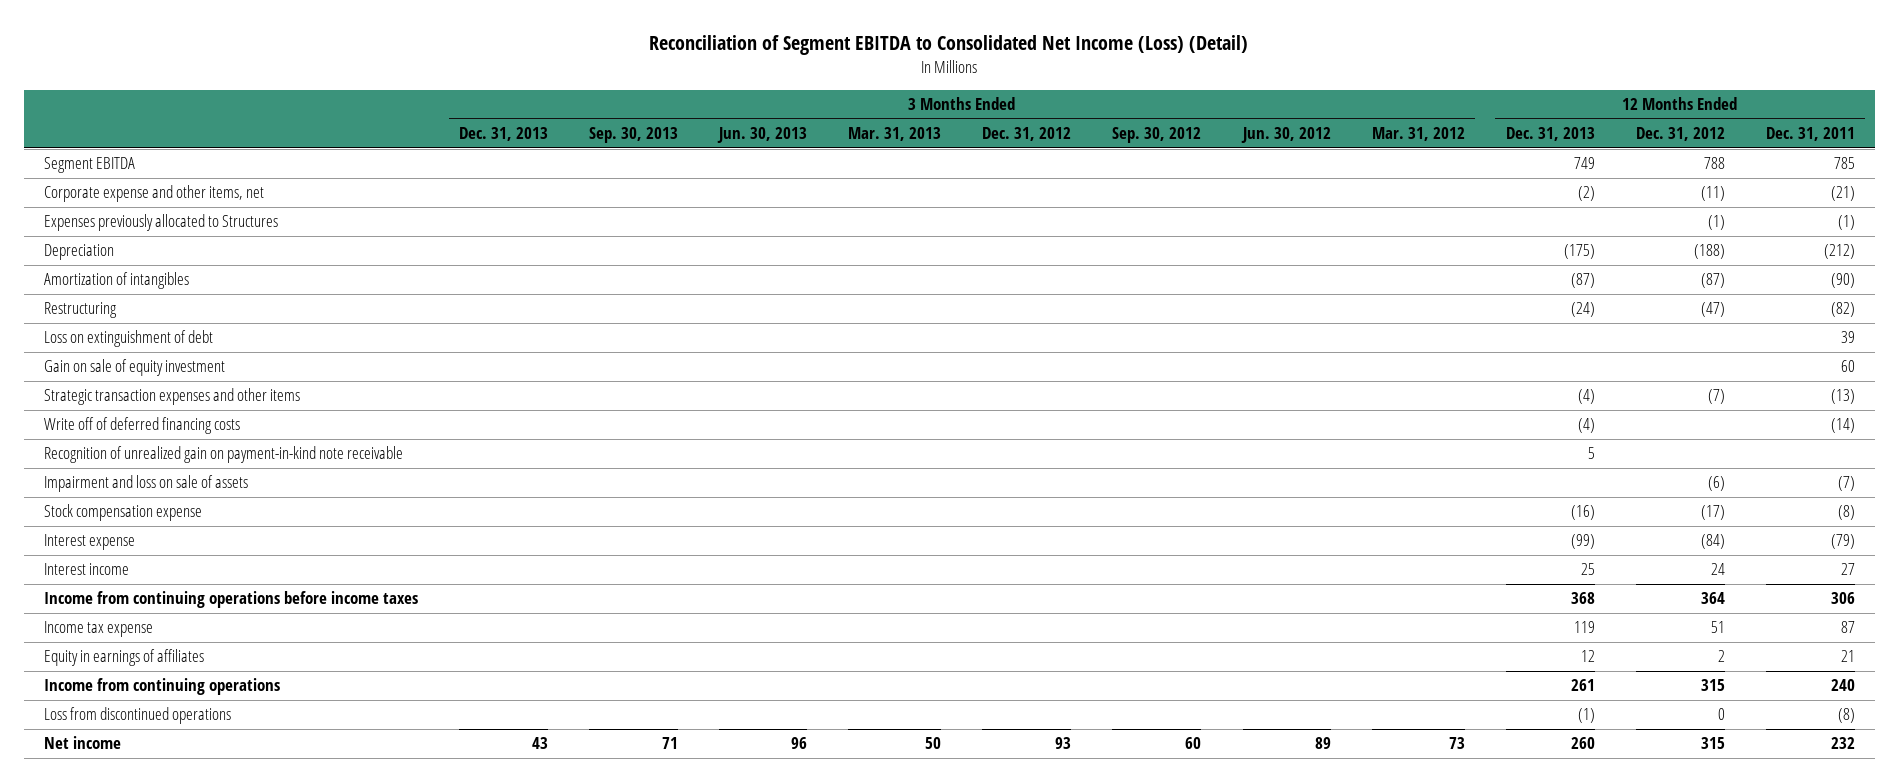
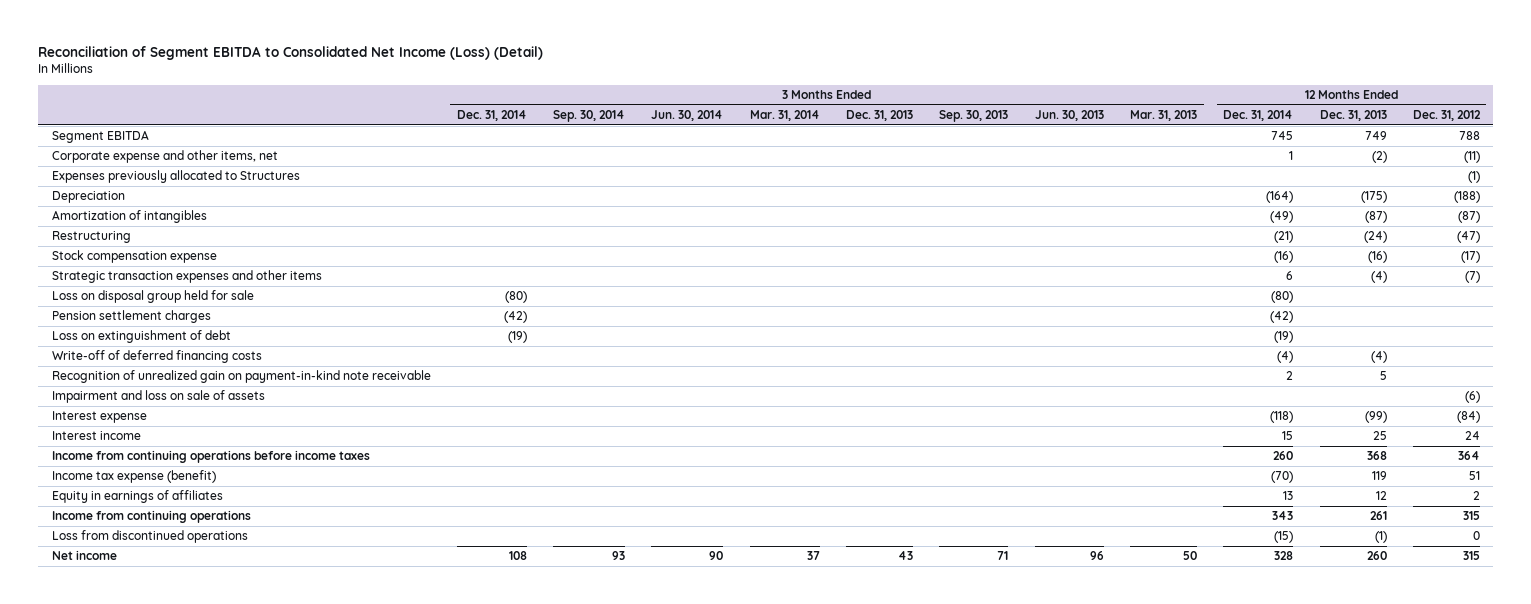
[982,127,1072,142] Dec. 31, 2012 -> none
[1112,127,1202,144] Sep. 30, 2012 -> none
[1240,127,1331,144] Jun. 30, 2012 -> none
[1371,127,1465,142] Mar. 31, 2012 -> none
[1765,127,1855,142] Dec. 31, 2011 -> none
none -> [456,110,527,122] Dec. 31, 2014
none -> [553,110,626,123] Sep. 30, 2014
none -> [651,110,724,122] Jun. 30, 2014
none -> [749,110,820,122] Mar. 31, 2014
none -> [1223,110,1294,122] Dec. 31, 2014
[44,359,226,377] Gain on sale of equity investment -> none
[44,504,203,522] Stock compensation expense -> [51,250,217,264] Stock compensation expense
none -> [51,290,254,304] Loss on disposal group held for sale
none -> [51,310,211,324] Pension settlement charges
[44,330,214,348] Loss on extinguishment of debt -> [51,330,231,344] Loss on extinguishment of debt
[44,417,241,435] Write off of deferred financing costs -> [51,350,262,364] Write-off of deferred financing costs
[44,621,154,638] Income tax expense -> [51,470,216,484] Income tax expense (benefit)

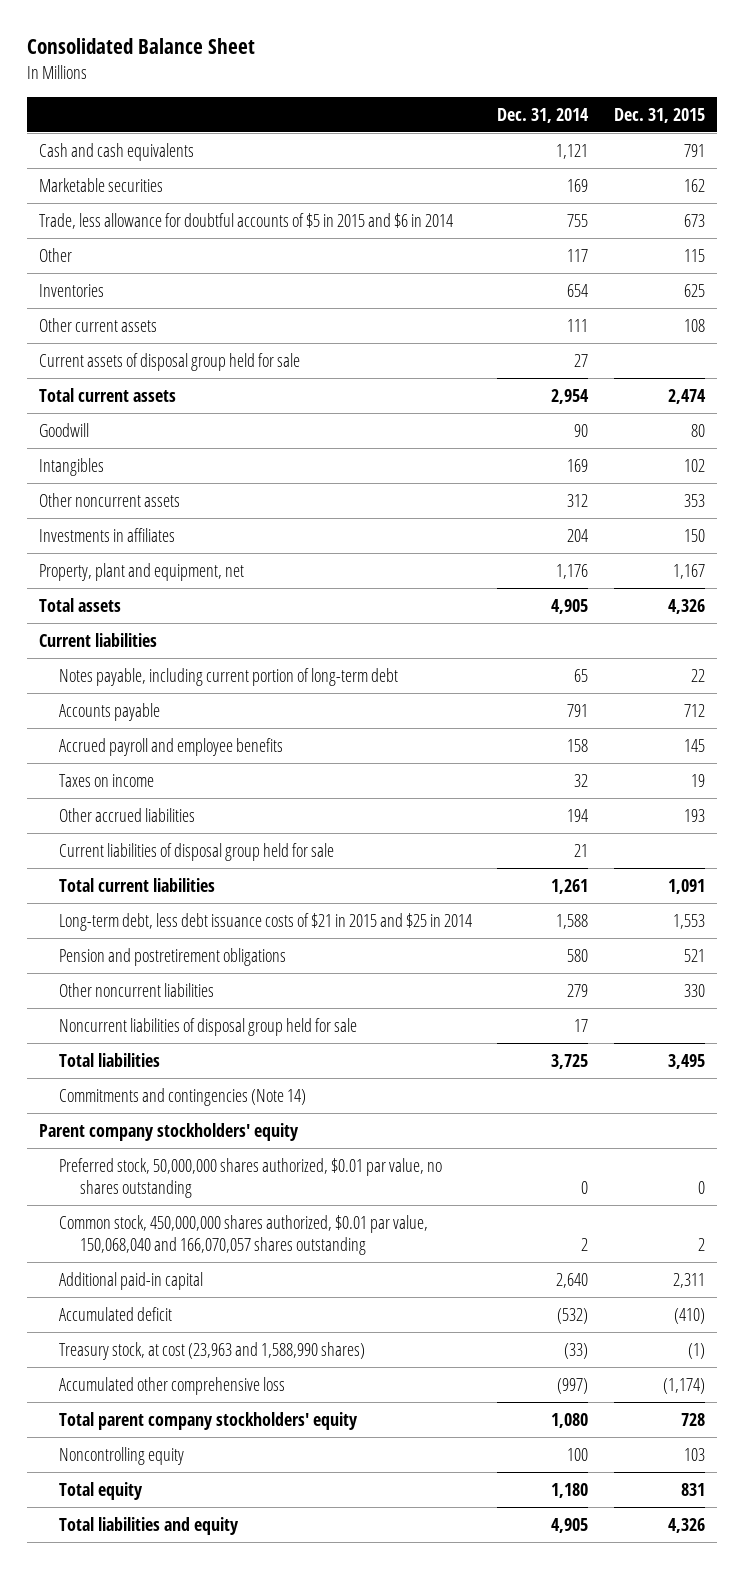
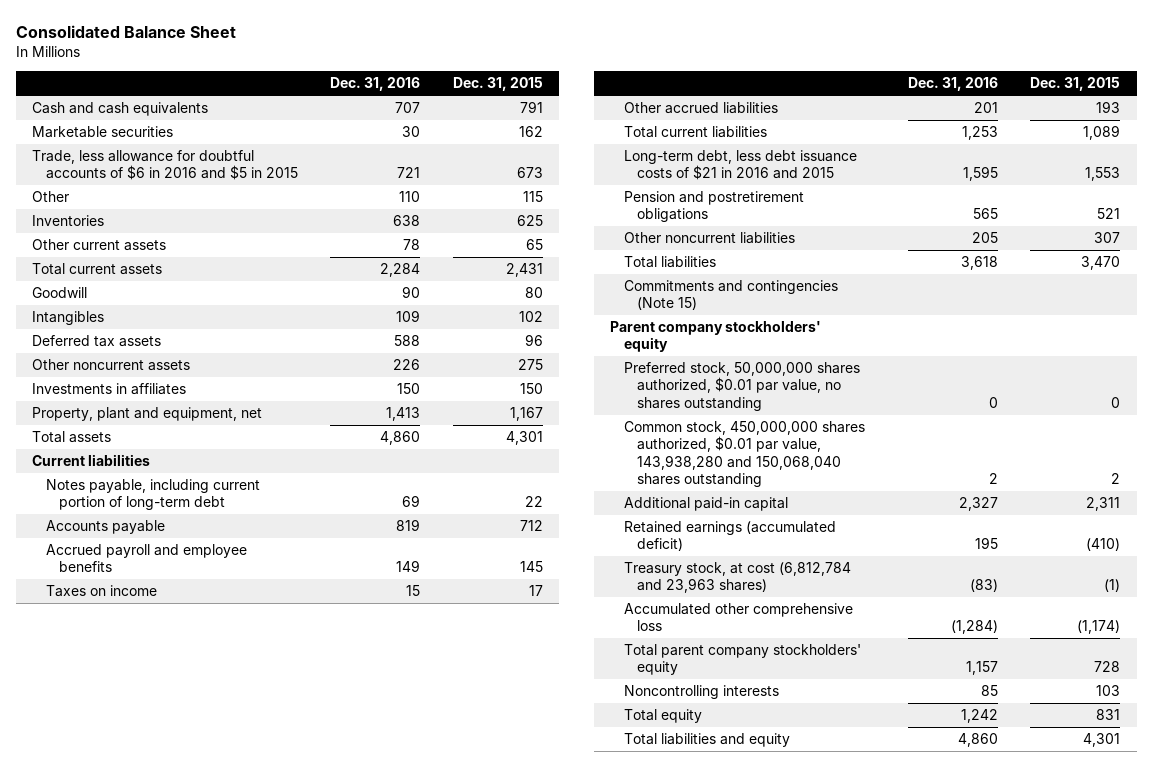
[497,107,590,123] Dec. 31, 2014 -> none
none -> [330,77,421,92] Dec. 31, 2016
[39,212,454,229] Trade, less allowance for doubtful accounts of $5 in 2015 and $6 in 2014 -> [32,150,298,181] Trade, less allowance for doubtful accounts of $6 in 2016 and $5 in 2015
[39,352,301,371] Current assets of disposal group held for sale -> none
[683,318,705,332] 108 -> [525,239,543,251] 65
[667,388,706,404] 2,474 -> [505,263,543,278] 2,431
none -> [32,335,162,348] Deferred tax assets
[683,493,705,507] 353 -> [517,359,543,371] 275
[667,598,705,614] 4,326 -> [505,431,543,446] 4,301
[690,773,705,787] 19 -> [528,585,543,597] 17
[59,842,335,861] Current liabilities of disposal group held for sale -> none
[667,878,705,894] 1,091 -> [1083,125,1121,141] 1,089
[59,912,473,931] Long-term debt, less debt issuance costs of $21 in 2015 and $25 in 2014 -> [623,150,857,181] Long-term debt, less debt issuance costs of $21 in 2016 and 2015
[59,1017,358,1036] Noncurrent liabilities of disposal group held for sale -> none
[683,983,705,997] 330 -> [1094,232,1121,244] 307
[667,1053,705,1069] 3,495 -> [1081,256,1121,271] 3,470
[59,1087,307,1106] Commitments and contingencies (Note 14) -> [623,280,838,311] Commitments and contingencies (Note 15)
[59,1214,429,1255] Common stock, 450,000,000 shares authorized, $0.01 par value, 150,068,040 and 166,070,057 shares outstanding -> [623,421,865,488] Common stock, 450,000,000 shares authorized, $0.01 par value, 143,938,280 and 150,068,040 shares outstanding
[59,1306,173,1321] Accumulated deficit -> [623,521,836,552] Retained earnings (accumulated deficit)
[59,1341,366,1360] Treasury stock, at cost (23,963 and 1,588,990 shares) -> [623,562,851,594] Treasury stock, at cost (6,812,784 and 23,963 shares)
[59,1446,185,1465] Noncontrolling equity -> [623,685,779,700] Noncontrolling interests
[667,1517,705,1533] 4,326 -> [1083,733,1121,748] 4,301

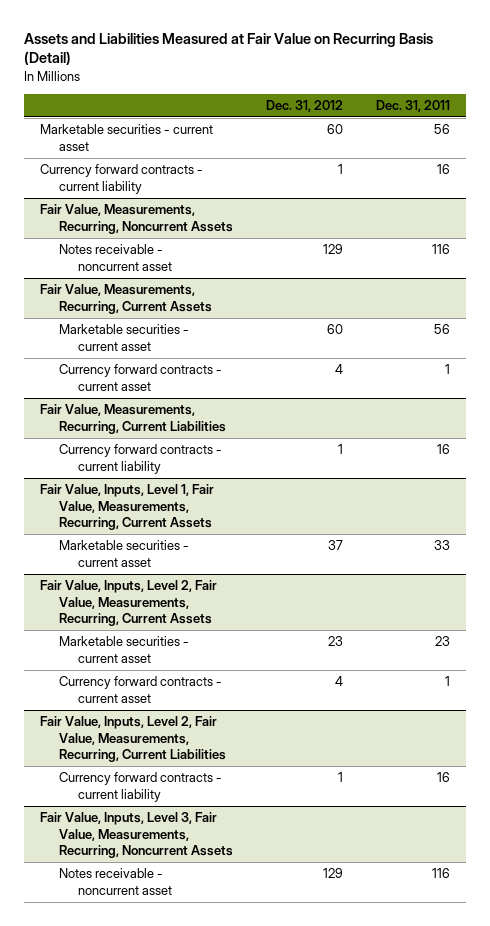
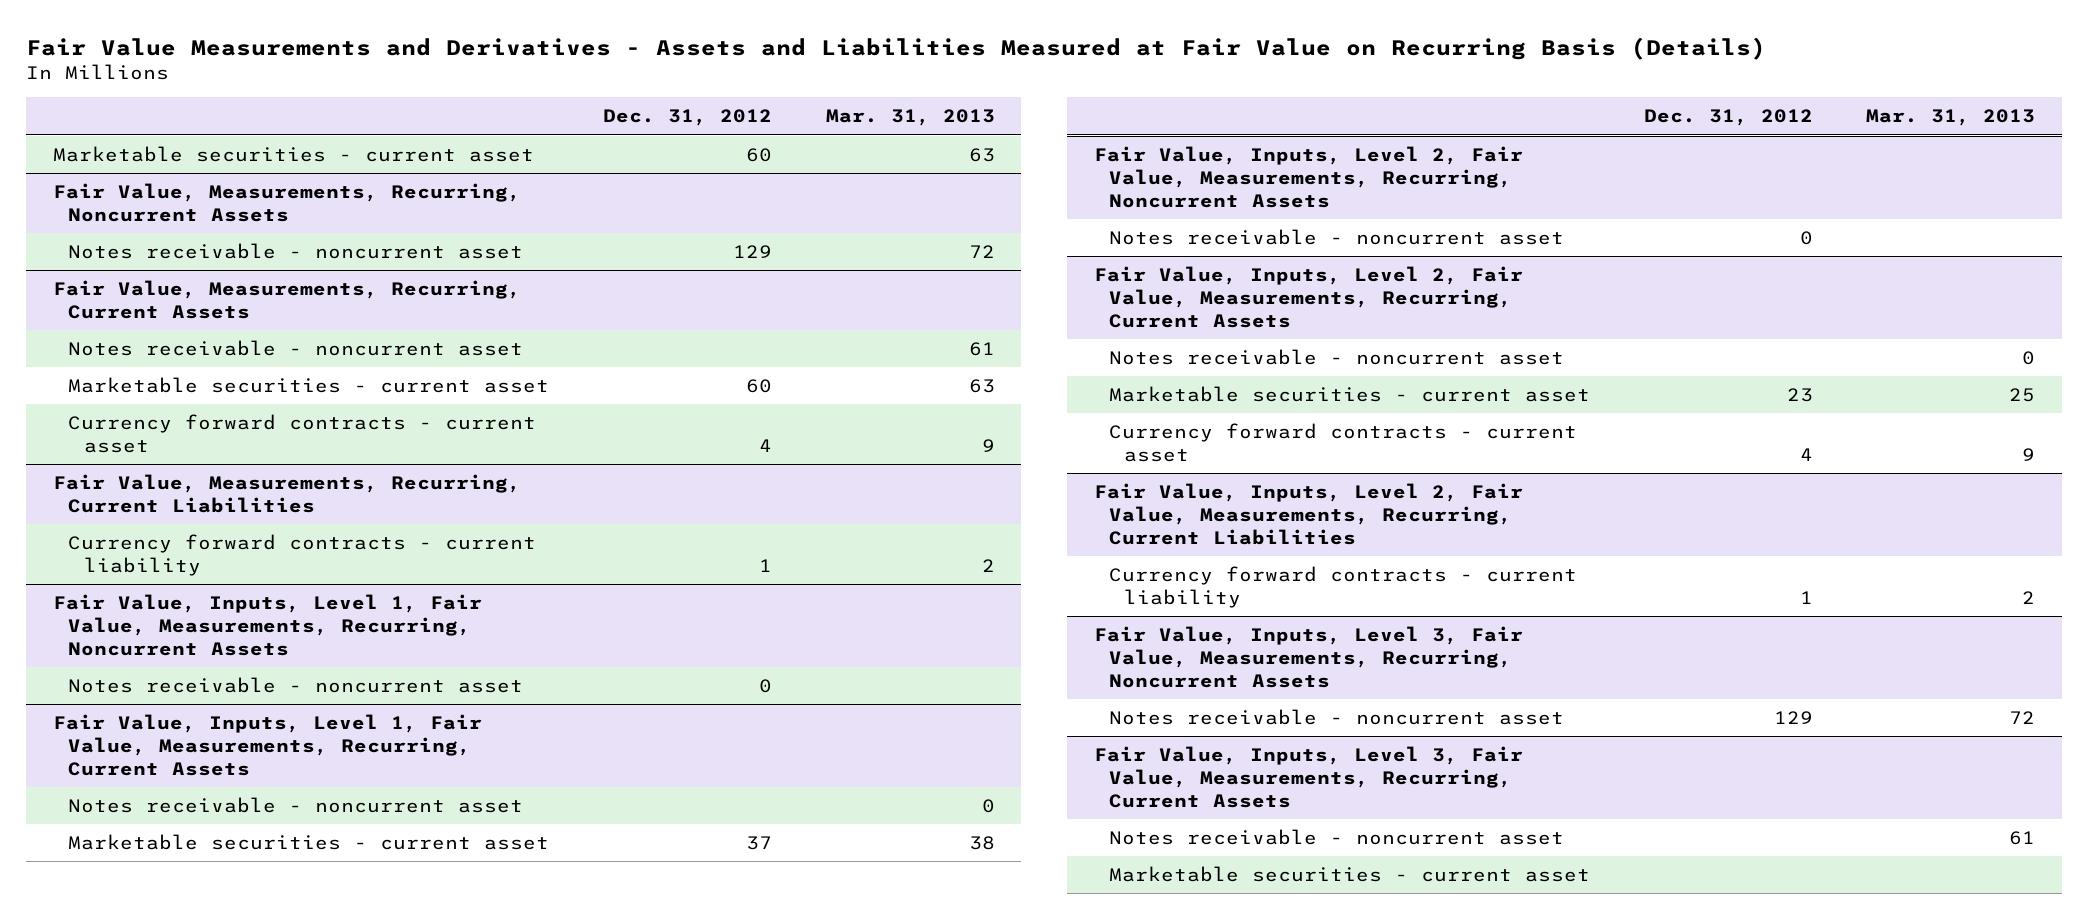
[23,32,433,66] Assets and Liabilities Measured at Fair Value on Recurring Basis (Detail) -> [26,36,1767,60] Fair Value Measurements and Derivatives - Assets and Liabilities Measured at Fair Value on Recurring Basis (Details)
[375,99,450,112] Dec. 31, 2011 -> none
none -> [825,109,995,127] Mar. 31, 2013
[40,164,204,194] Currency forward contracts - current liability -> none
none -> [68,339,524,356] Notes receivable - noncurrent asset
none -> [53,593,483,657] Fair Value, Inputs, Level 1, Fair Value, Measurements, Recurring, Noncurrent Assets
none -> [68,676,524,693] Notes receivable - noncurrent asset
none -> [68,796,524,813] Notes receivable - noncurrent asset
none -> [1093,145,1523,209] Fair Value, Inputs, Level 2, Fair Value, Measurements, Recurring, Noncurrent Assets
none -> [1109,228,1565,245] Notes receivable - noncurrent asset
none -> [1109,348,1565,365] Notes receivable - noncurrent asset
none -> [1093,745,1523,809] Fair Value, Inputs, Level 3, Fair Value, Measurements, Recurring, Current Assets
none -> [1109,828,1565,845] Notes receivable - noncurrent asset
none -> [1109,865,1591,882] Marketable securities - current asset

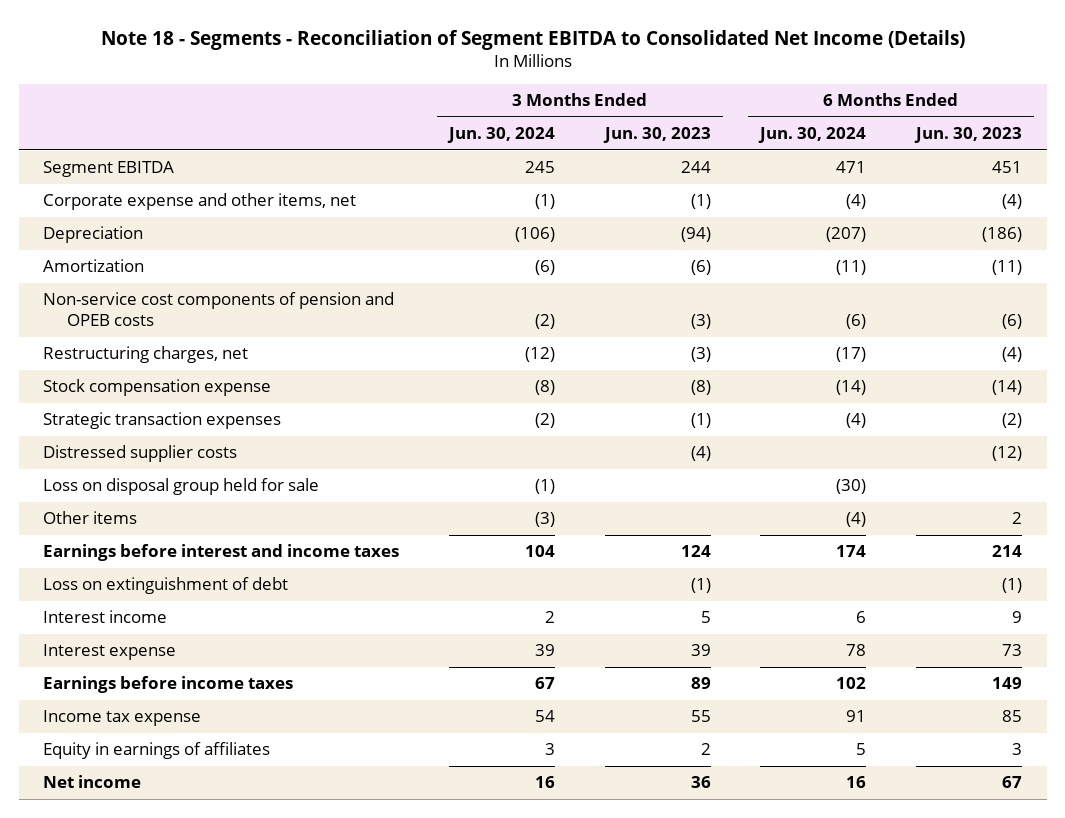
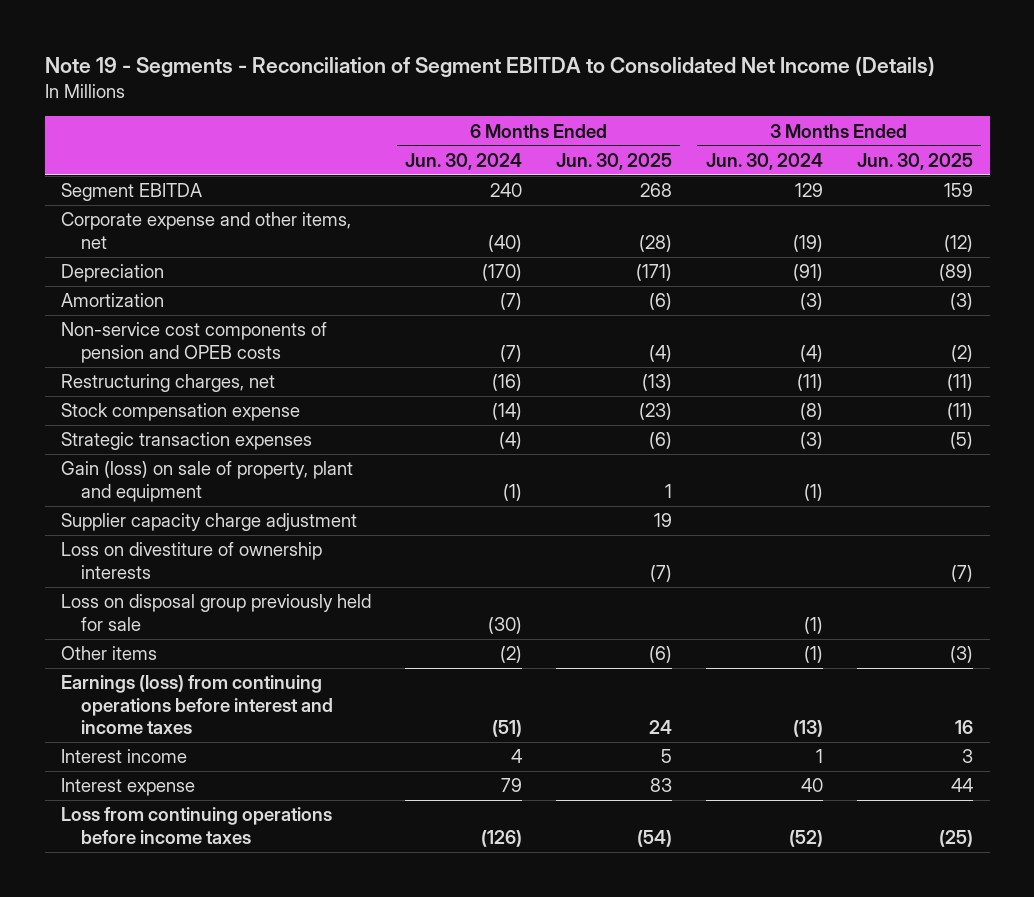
[100,29,965,50] Note 18 - Segments - Reconciliation of Segment EBITDA to Consolidated Net Income (Details) -> [44,56,935,78] Note 19 - Segments - Reconciliation of Segment EBITDA to Consolidated Net Income (Details)
[602,127,711,144] Jun. 30, 2023 -> none
[913,127,1022,144] Jun. 30, 2023 -> none
none -> [556,152,673,170] Jun. 30, 2025
none -> [856,152,973,170] Jun. 30, 2025
[525,161,556,174] 245 -> [794,183,823,198] 129
[836,161,867,174] 471 -> [490,183,523,198] 240
[535,194,556,210] (1) -> [792,234,823,252] (19)
[846,194,867,210] (4) -> [488,234,523,252] (40)
[515,227,556,243] (106) -> [792,264,823,282] (91)
[826,227,867,243] (207) -> [482,264,523,282] (170)
[535,260,556,276] (6) -> [799,293,823,311] (3)
[836,260,867,276] (11) -> [500,293,523,311] (7)
[535,314,556,330] (2) -> [799,344,823,362] (4)
[846,314,867,330] (6) -> [500,344,523,362] (7)
[525,347,556,363] (12) -> [796,374,823,392] (11)
[836,347,867,363] (17) -> [492,374,523,392] (16)
[43,445,238,463] Distressed supplier costs -> none
[43,577,289,595] Loss on extinguishment of debt -> none
[43,710,202,727] Income tax expense -> none
[43,742,271,760] Equity in earnings of affiliates -> none
[43,775,142,789] Net income -> none
[535,413,556,429] (2) -> [799,432,823,450] (3)
none -> [61,461,354,502] Gain (loss) on sale of property, plant and equipment
none -> [61,513,358,532] Supplier capacity charge adjustment
none -> [61,542,323,579] Loss on divestiture of ownership interests
[43,478,320,496] Loss on disposal group held for sale -> [61,594,372,631] Loss on disposal group previously held for sale
[535,512,556,528] (3) -> [803,646,823,664] (1)
[846,512,867,528] (4) -> [500,646,523,664] (2)
[43,544,400,562] Earnings before interest and income taxes -> [61,675,333,735] Earnings (loss) from continuing operations before interest and income taxes
[525,545,556,558] 104 -> [792,720,823,738] (13)
[836,545,867,558] 174 -> [492,720,523,738] (51)
[545,611,556,624] 2 -> [815,749,823,764] 1
[856,611,867,624] 6 -> [511,749,523,764] 4
[535,644,556,657] 39 -> [800,778,823,793] 40
[846,644,867,657] 78 -> [501,778,523,793] 79
[43,676,294,694] Earnings before income taxes -> [61,807,333,844] Loss from continuing operations before income taxes
[535,677,556,690] 67 -> [788,829,823,847] (52)
[836,677,867,690] 102 -> [481,829,523,847] (126)

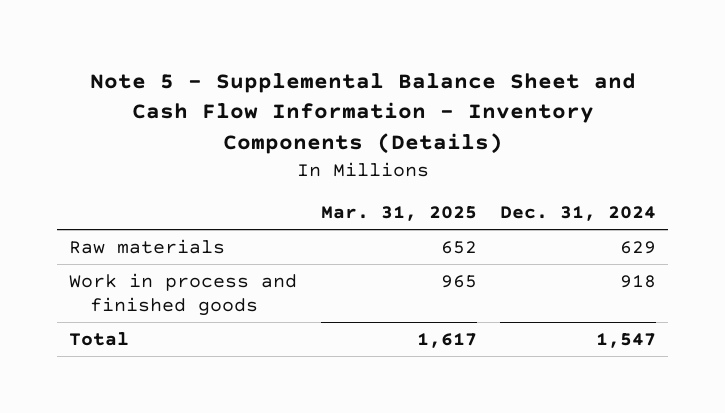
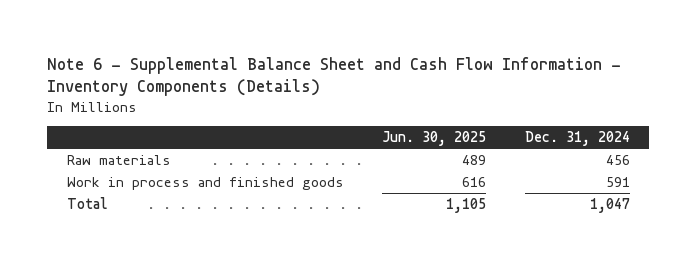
[89,72,636,155] Note 5 - Supplemental Balance Sheet and Cash Flow Information - Inventory Components (Details) -> [47,56,622,97] Note 6 - Supplemental Balance Sheet and Cash Flow Information - Inventory Components (Details)
[320,206,477,222] Mar. 31, 2025 -> none
none -> [382,131,487,147] Jun. 30, 2025
[620,240,657,254] 629 -> [605,155,630,166] 456
[620,274,657,288] 918 -> [605,177,630,188] 591
[596,332,657,348] 1,547 -> [589,198,630,214] 1,047

